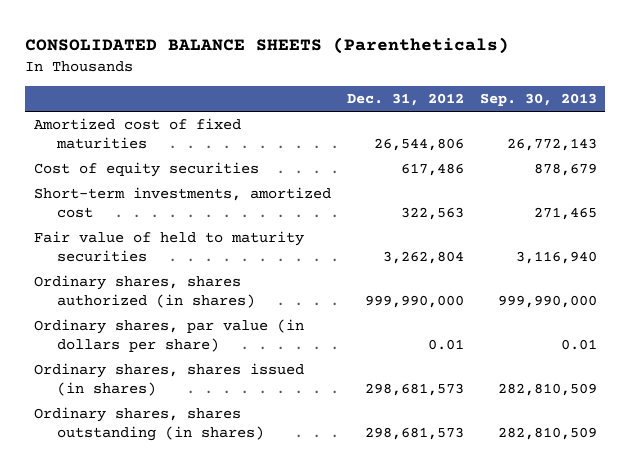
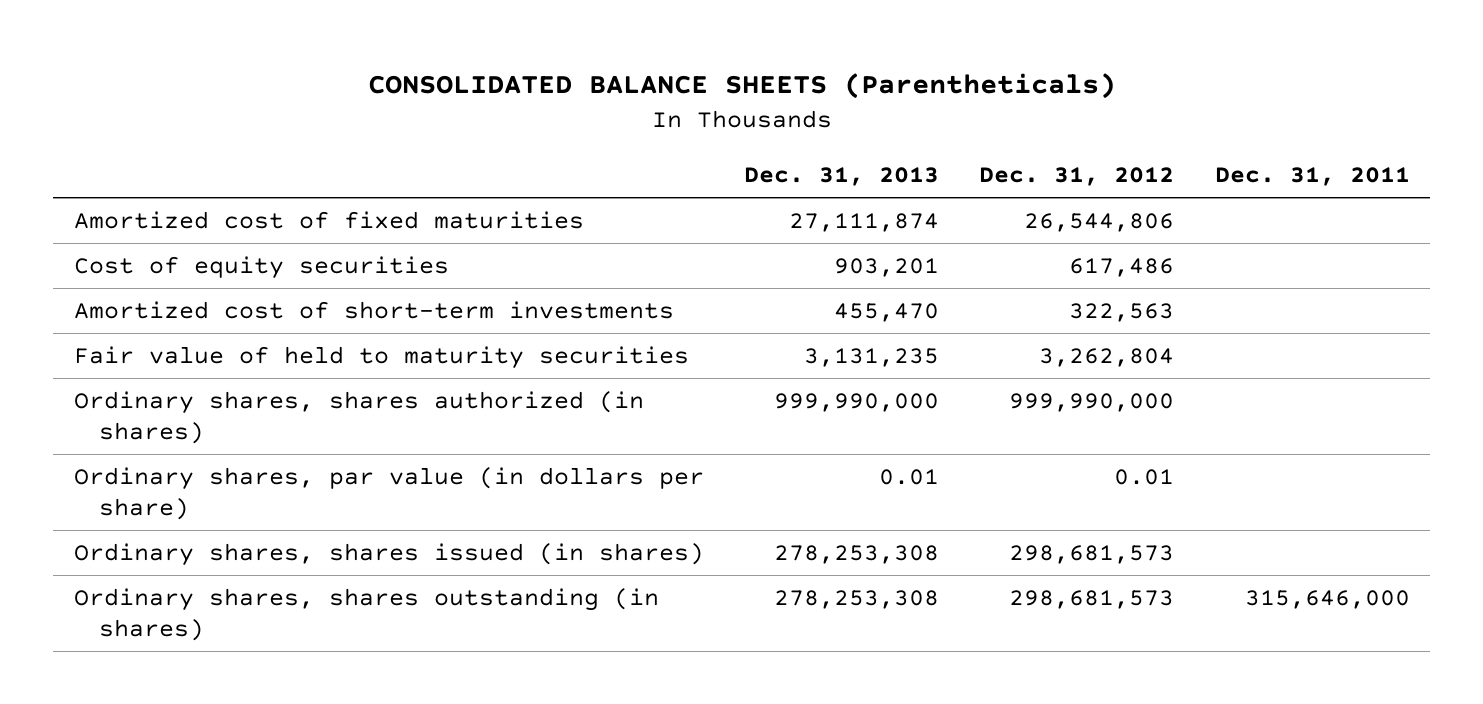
[480,93,598,107] Sep. 30, 2013 -> none
none -> [744,167,940,187] Dec. 31, 2013
none -> [1214,167,1410,187] Dec. 31, 2011
[33,186,331,218] Short-term investments, amortized cost -> [73,301,674,320] Amortized cost of short-term investments

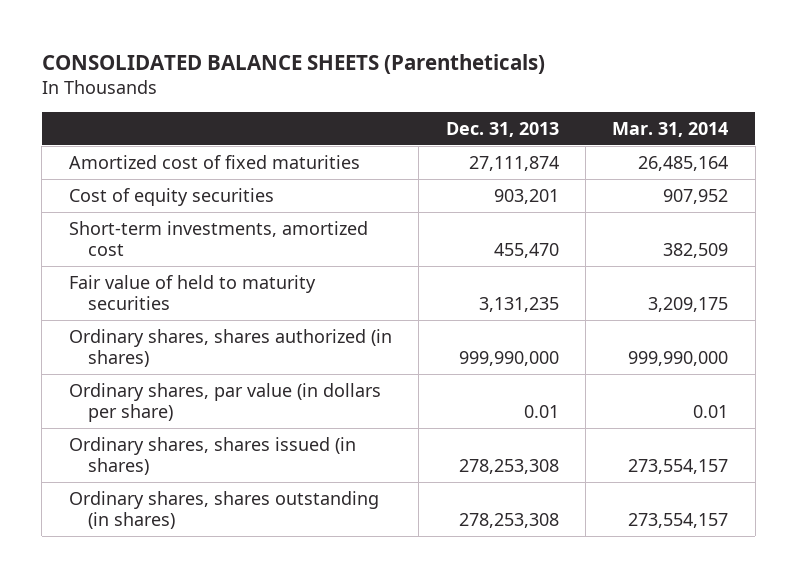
[979,167,1175,187] Dec. 31, 2012 -> none
[1214,167,1410,187] Dec. 31, 2011 -> none
none -> [612,121,729,137] Mar. 31, 2014
[73,301,674,320] Amortized cost of short-term investments -> [68,220,368,256] Short-term investments, amortized cost

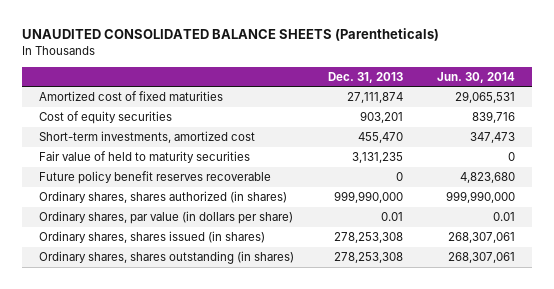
[41,53,545,74] CONSOLIDATED BALANCE SHEETS (Parentheticals) -> [21,28,439,42] UNAUDITED CONSOLIDATED BALANCE SHEETS (Parentheticals)
[612,121,729,137] Mar. 31, 2014 -> none
none -> [436,71,515,83] Jun. 30, 2014
none -> [38,171,271,185] Future policy benefit reserves recoverable

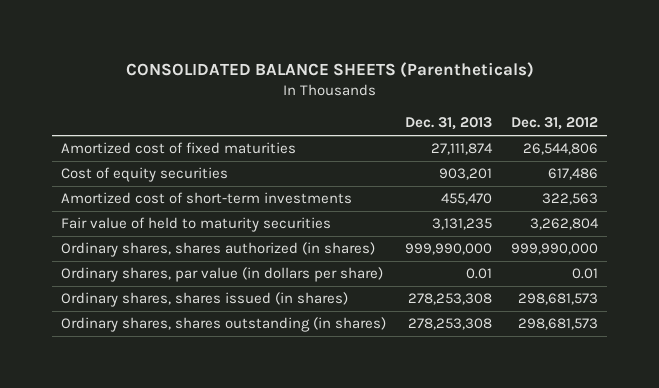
[21,28,439,42] UNAUDITED CONSOLIDATED BALANCE SHEETS (Parentheticals) -> [125,62,534,79] CONSOLIDATED BALANCE SHEETS (Parentheticals)
[436,71,515,83] Jun. 30, 2014 -> none
none -> [510,117,598,131] Dec. 31, 2012
[38,131,255,144] Short-term investments, amortized cost -> [61,192,353,205] Amortized cost of short-term investments
[38,171,271,185] Future policy benefit reserves recoverable -> none

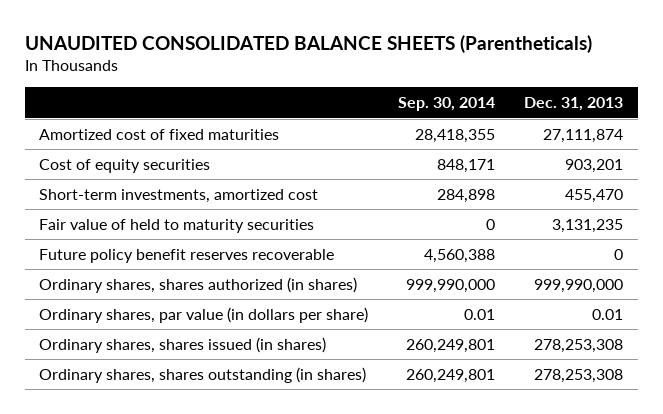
[125,62,534,79] CONSOLIDATED BALANCE SHEETS (Parentheticals) -> [24,34,592,53] UNAUDITED CONSOLIDATED BALANCE SHEETS (Parentheticals)
[510,117,598,131] Dec. 31, 2012 -> none
none -> [397,97,495,112] Sep. 30, 2014
[61,192,353,205] Amortized cost of short-term investments -> [39,188,319,203] Short-term investments, amortized cost
none -> [39,248,335,263] Future policy benefit reserves recoverable

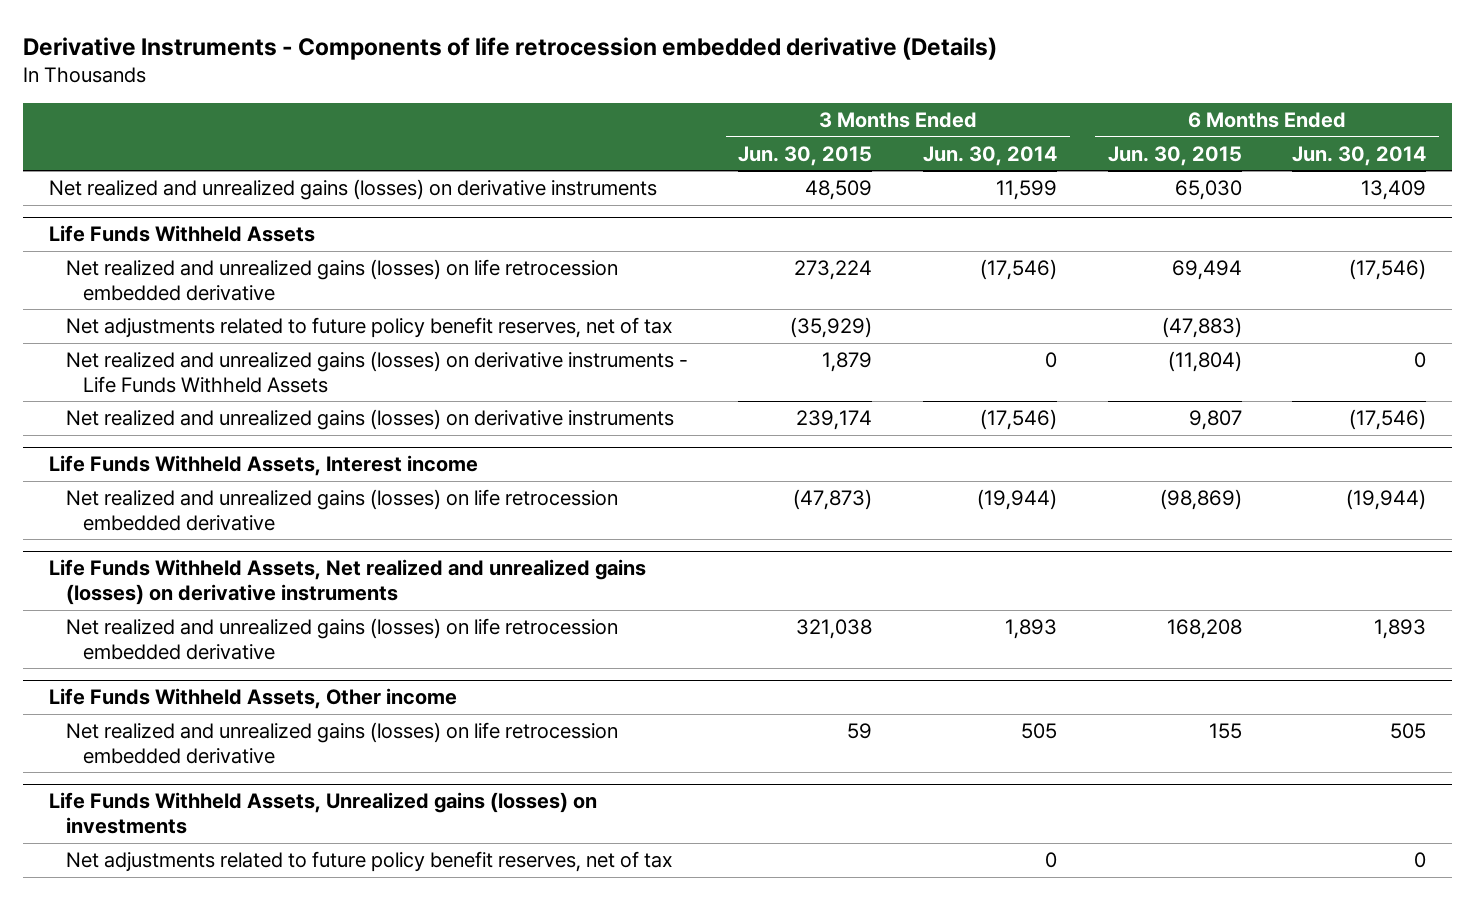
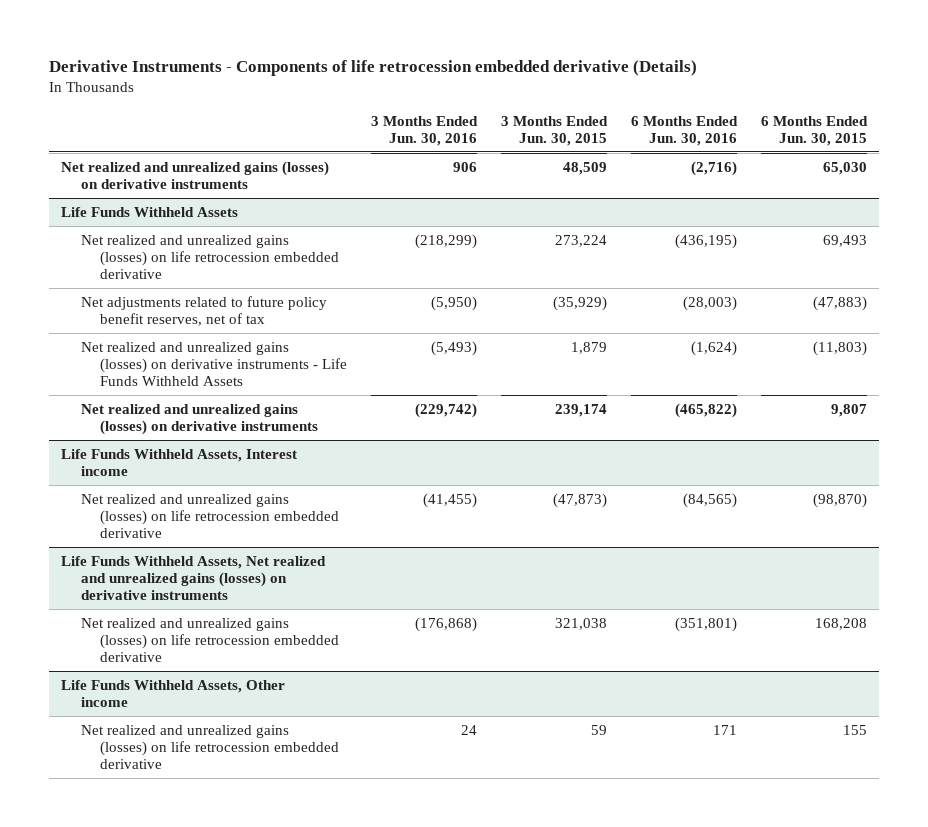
[922,145,1057,166] Jun. 30, 2014 -> none
[1292,145,1427,166] Jun. 30, 2014 -> none
none -> [370,115,478,146] 3 Months Ended Jun. 30, 2016
none -> [631,115,739,146] 6 Months Ended Jun. 30, 2016
[1171,260,1242,281] 69,494 -> [823,234,868,247] 69,493
[1167,351,1242,373] (11,804) -> [813,340,868,356] (11,803)
[1159,489,1242,511] (98,869) -> [813,492,868,508] (98,870)
[48,792,597,834] Life Funds Withheld Assets, Unrealized gains (losses) on investments -> none
[65,851,673,873] Net adjustments related to future policy benefit reserves, net of tax -> none

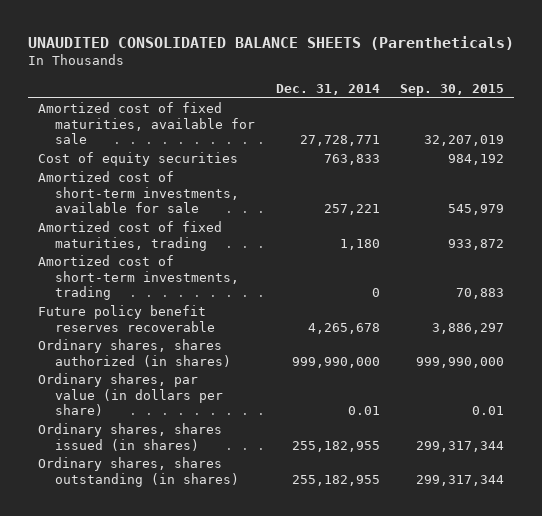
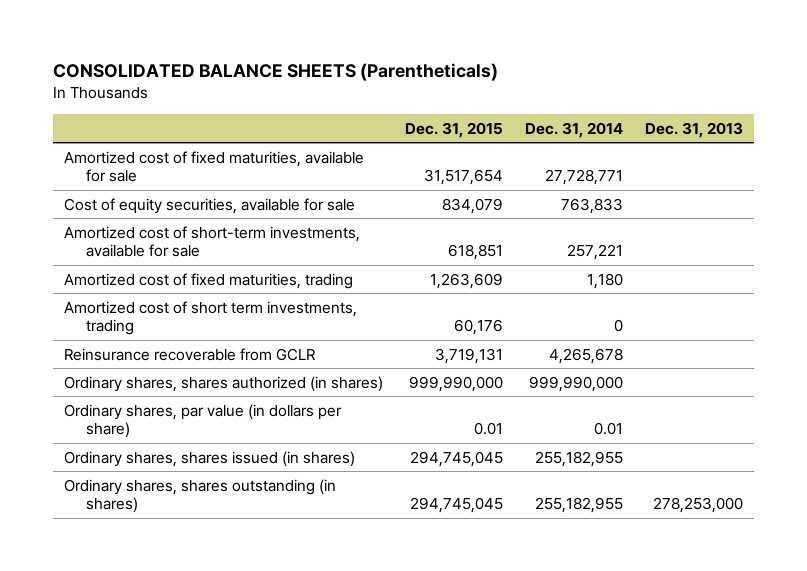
[27,35,514,50] UNAUDITED CONSOLIDATED BALANCE SHEETS (Parentheticals) -> [52,63,498,82] CONSOLIDATED BALANCE SHEETS (Parentheticals)
[400,83,505,96] Sep. 30, 2015 -> none
none -> [405,121,504,138] Dec. 31, 2015
none -> [645,121,744,138] Dec. 31, 2013
[37,152,238,167] Cost of equity securities -> [63,197,355,214] Cost of equity securities, available for sale
[37,255,240,300] Amortized cost of short-term investments, trading -> [63,300,357,335] Amortized cost of short term investments, trading
[37,305,216,332] Future policy benefit reserves recoverable -> [63,347,316,361] Reinsurance recoverable from GCLR

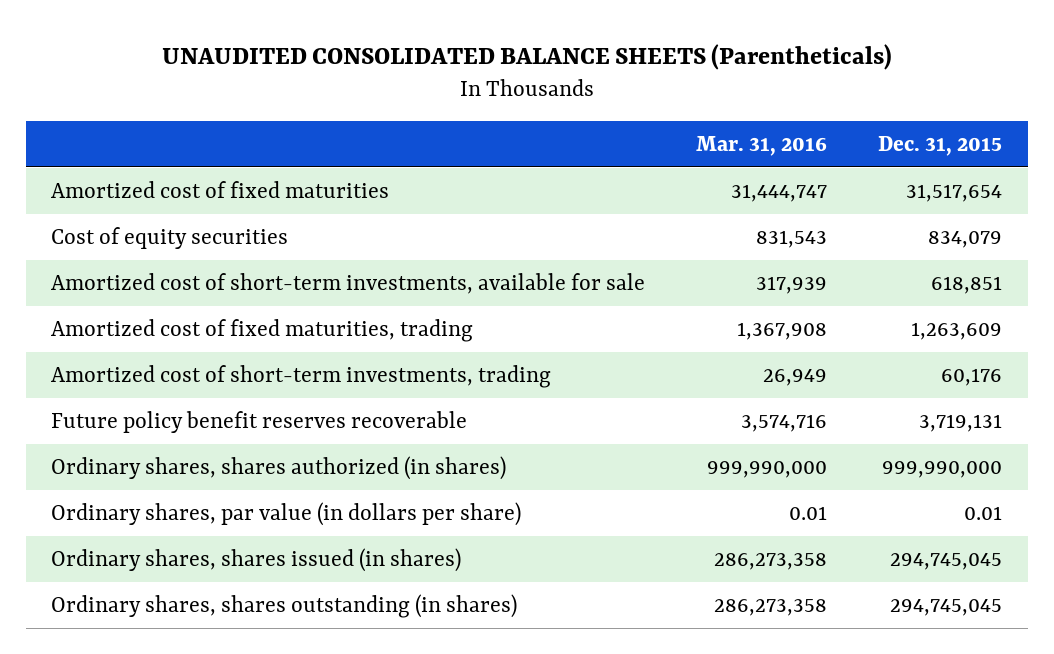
[52,63,498,82] CONSOLIDATED BALANCE SHEETS (Parentheticals) -> [161,43,892,70] UNAUDITED CONSOLIDATED BALANCE SHEETS (Parentheticals)
[525,121,624,138] Dec. 31, 2014 -> none
[645,121,744,138] Dec. 31, 2013 -> none
none -> [696,135,828,156] Mar. 31, 2016
[63,150,364,182] Amortized cost of fixed maturities, available for sale -> [51,180,390,198] Amortized cost of fixed maturities
[63,197,355,214] Cost of equity securities, available for sale -> [51,226,289,249] Cost of equity securities
[63,300,357,335] Amortized cost of short term investments, trading -> [51,364,552,388] Amortized cost of short-term investments, trading
[63,347,316,361] Reinsurance recoverable from GCLR -> [51,410,468,433] Future policy benefit reserves recoverable

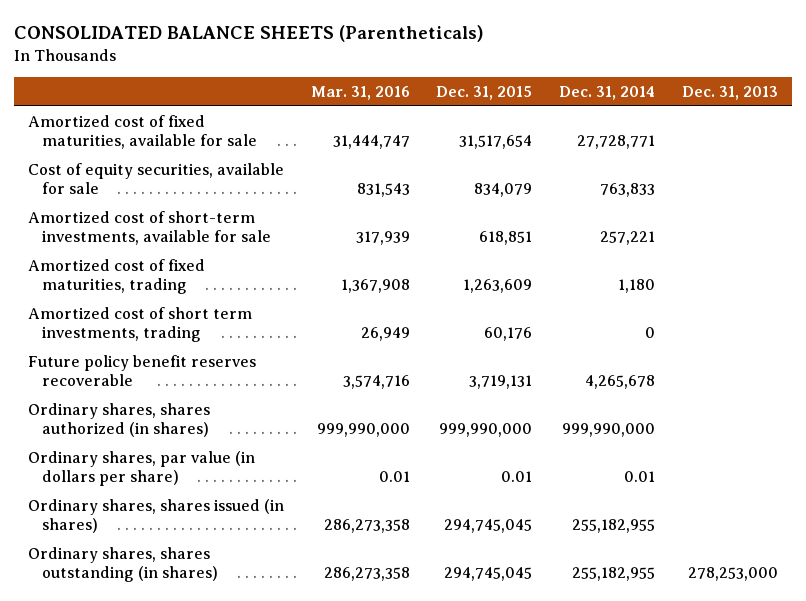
[161,43,892,70] UNAUDITED CONSOLIDATED BALANCE SHEETS (Parentheticals) -> [14,25,485,43] CONSOLIDATED BALANCE SHEETS (Parentheticals)
none -> [559,85,656,100] Dec. 31, 2014
none -> [682,85,779,100] Dec. 31, 2013
[51,180,390,198] Amortized cost of fixed maturities -> [27,114,257,150] Amortized cost of fixed maturities, available for sale
[51,226,289,249] Cost of equity securities -> [27,162,284,195] Cost of equity securities, available for sale
[51,364,552,388] Amortized cost of short-term investments, trading -> [27,306,252,343] Amortized cost of short term investments, trading

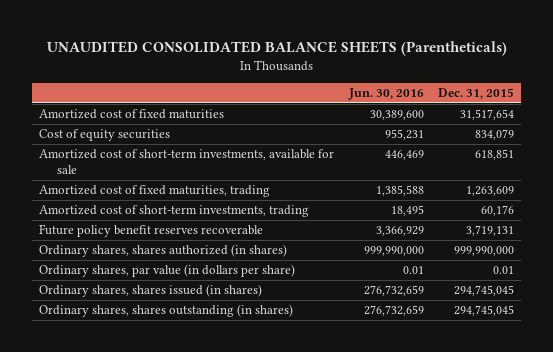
[14,25,485,43] CONSOLIDATED BALANCE SHEETS (Parentheticals) -> [46,41,507,57] UNAUDITED CONSOLIDATED BALANCE SHEETS (Parentheticals)
[310,85,410,100] Mar. 31, 2016 -> none
[559,85,656,100] Dec. 31, 2014 -> none
[682,85,779,100] Dec. 31, 2013 -> none
none -> [347,88,424,101] Jun. 30, 2016
[27,114,257,150] Amortized cost of fixed maturities, available for sale -> [39,109,225,120] Amortized cost of fixed maturities
[27,162,284,195] Cost of equity securities, available for sale -> [39,129,171,142] Cost of equity securities
[27,306,252,343] Amortized cost of short term investments, trading -> [39,205,310,218] Amortized cost of short-term investments, trading

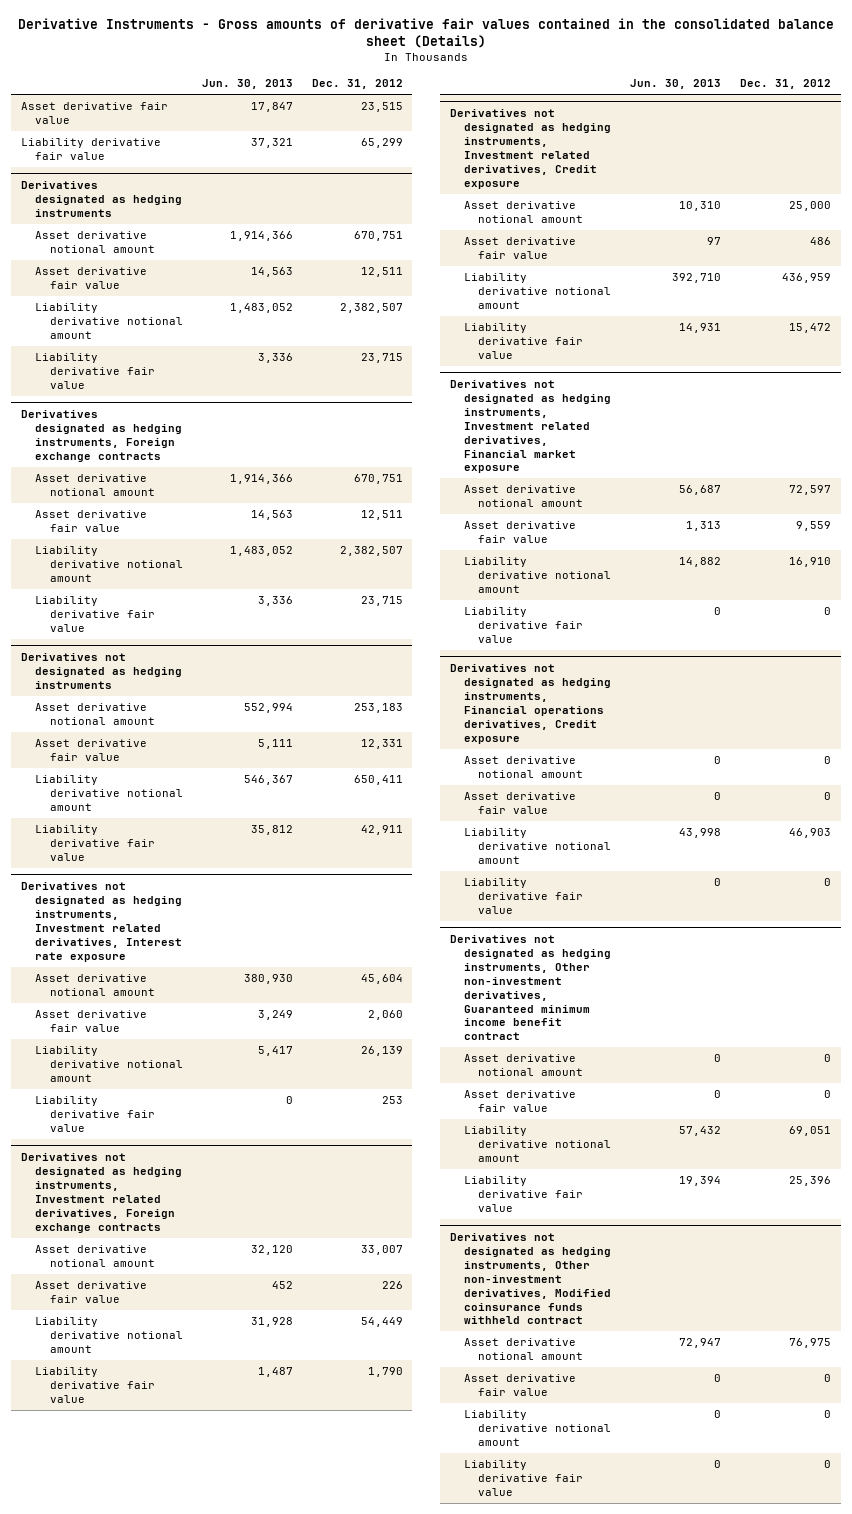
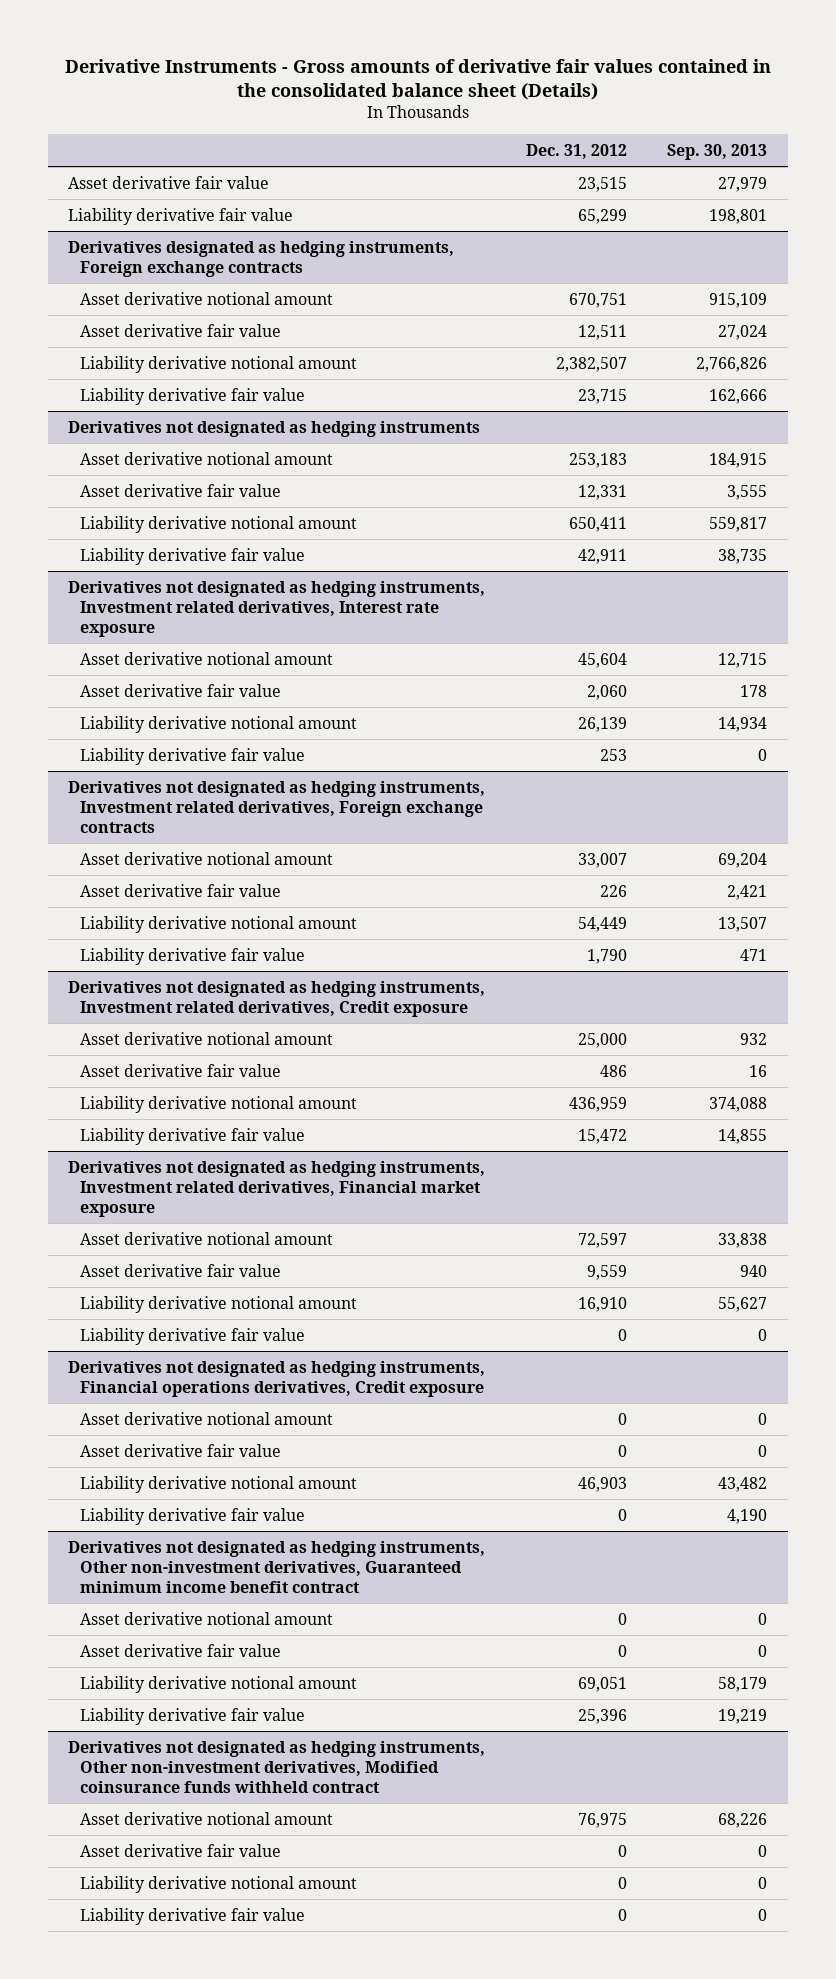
[201,79,293,90] Jun. 30, 2013 -> none
none -> [667,143,768,160] Sep. 30, 2013
[20,181,183,217] Derivatives designated as hedging instruments -> none
[35,231,155,253] Asset derivative notional amount -> none
[35,267,148,289] Asset derivative fair value -> none
[35,303,183,339] Liability derivative notional amount -> none
[35,353,155,389] Liability derivative fair value -> none

